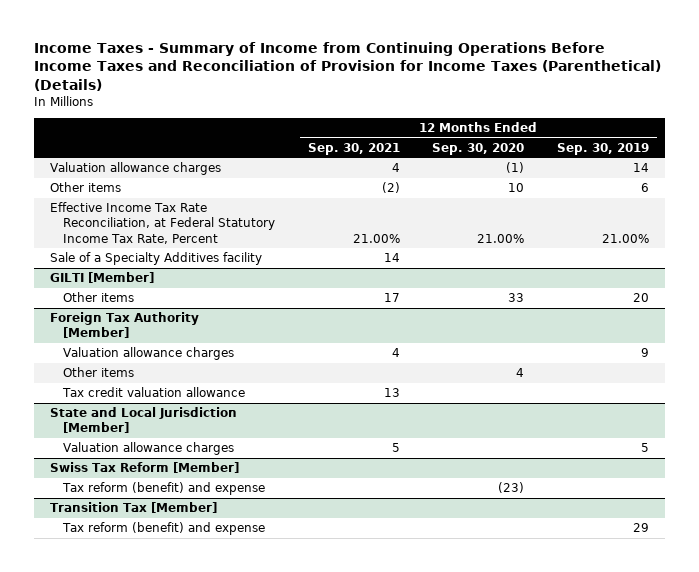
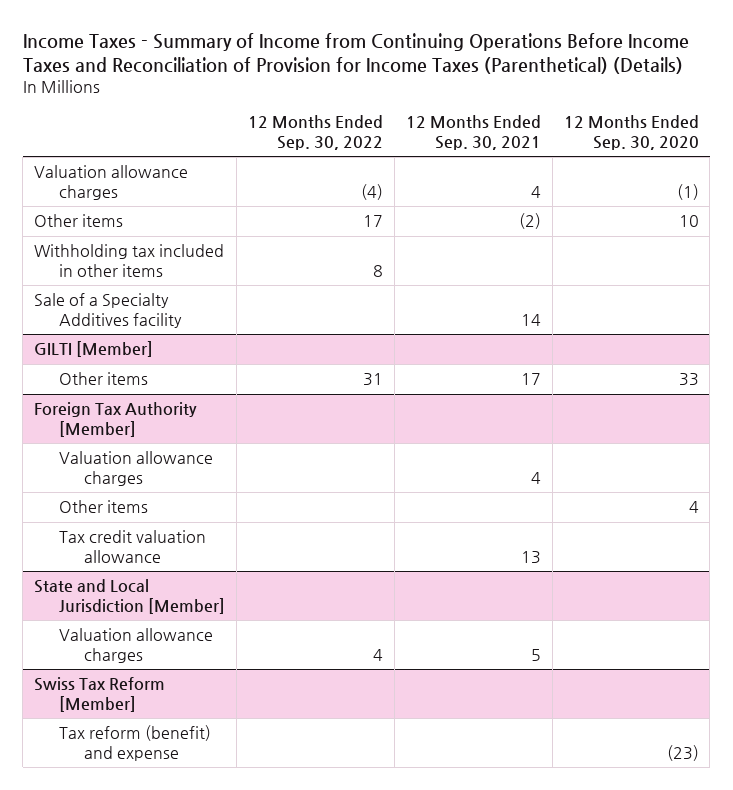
[556,142,649,155] Sep. 30, 2019 -> none
none -> [247,115,383,150] 12 Months Ended Sep. 30, 2022
[50,202,276,244] Effective Income Tax Rate Reconciliation, at Federal Statutory Income Tax Rate, Percent -> none
none -> [34,244,225,277] Withholding tax included in other items
[50,502,218,514] Transition Tax [Member] -> none
[62,522,266,536] Tax reform (benefit) and expense -> none

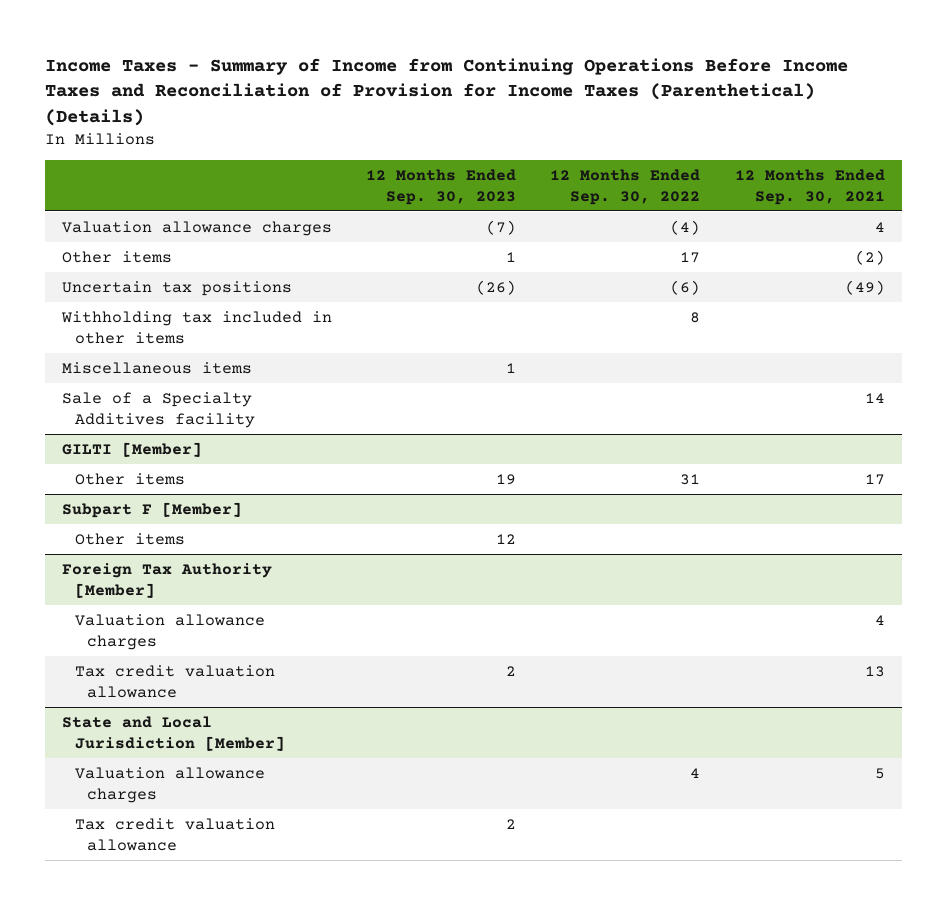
[563,115,699,150] 12 Months Ended Sep. 30, 2020 -> none
none -> [366,168,517,205] 12 Months Ended Sep. 30, 2023
none -> [62,280,293,296] Uncertain tax positions
none -> [62,361,253,374] Miscellaneous items
none -> [62,501,243,518] Subpart F [Member]
none -> [74,532,185,545] Other items
[58,500,148,514] Other items -> none
[34,677,166,712] Swiss Tax Reform [Member] -> none
[58,725,211,761] Tax reform (benefit) and expense -> none
none -> [74,817,275,851] Tax credit valuation allowance

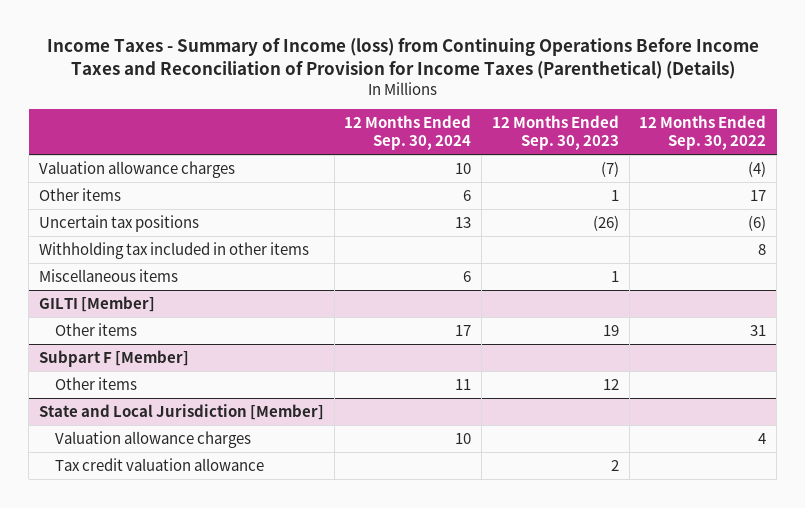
[45,57,849,126] Income Taxes - Summary of Income from Continuing Operations Before Income Taxes and Reconciliation of Provision for Income Taxes (Parenthetical) (Details) -> [46,37,759,79] Income Taxes - Summary of Income (loss) from Continuing Operations Before Income Taxes and Reconciliation of Provision for Income Taxes (Parenthetical) (Details)
[734,168,885,205] 12 Months Ended Sep. 30, 2021 -> none
none -> [344,115,472,151] 12 Months Ended Sep. 30, 2024
[62,391,255,428] Sale of a Specialty Additives facility -> none
[62,562,273,598] Foreign Tax Authority [Member] -> none
[74,613,265,650] Valuation allowance charges -> none
[74,664,275,698] Tax credit valuation allowance -> none

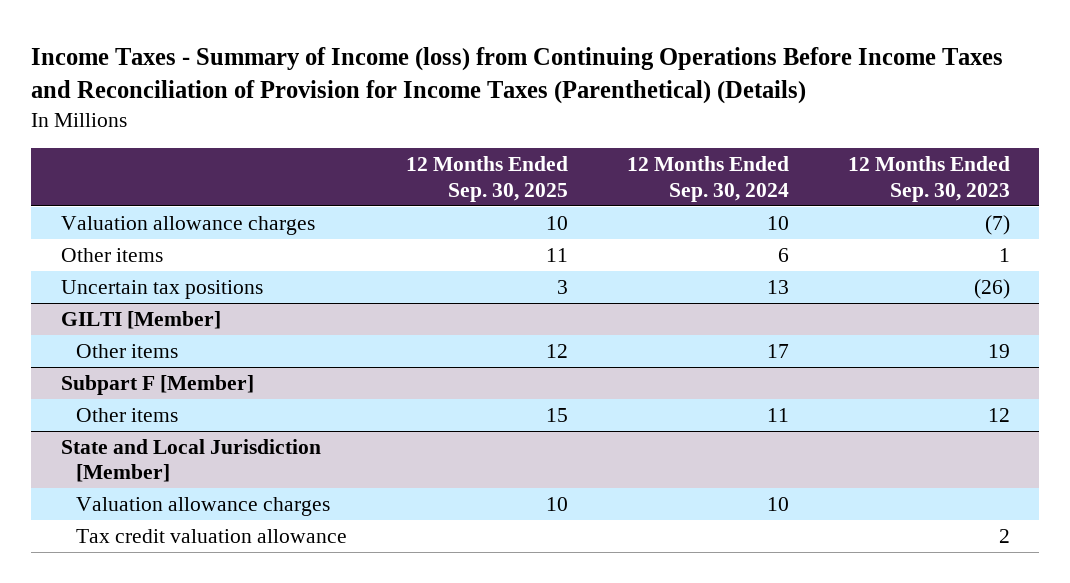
[639,115,767,151] 12 Months Ended Sep. 30, 2022 -> none
none -> [405,156,568,202] 12 Months Ended Sep. 30, 2025
[38,241,309,259] Withholding tax included in other items -> none
[38,268,178,282] Miscellaneous items -> none

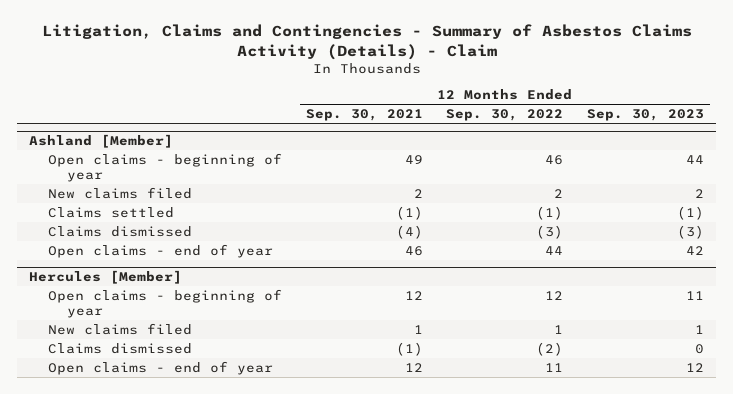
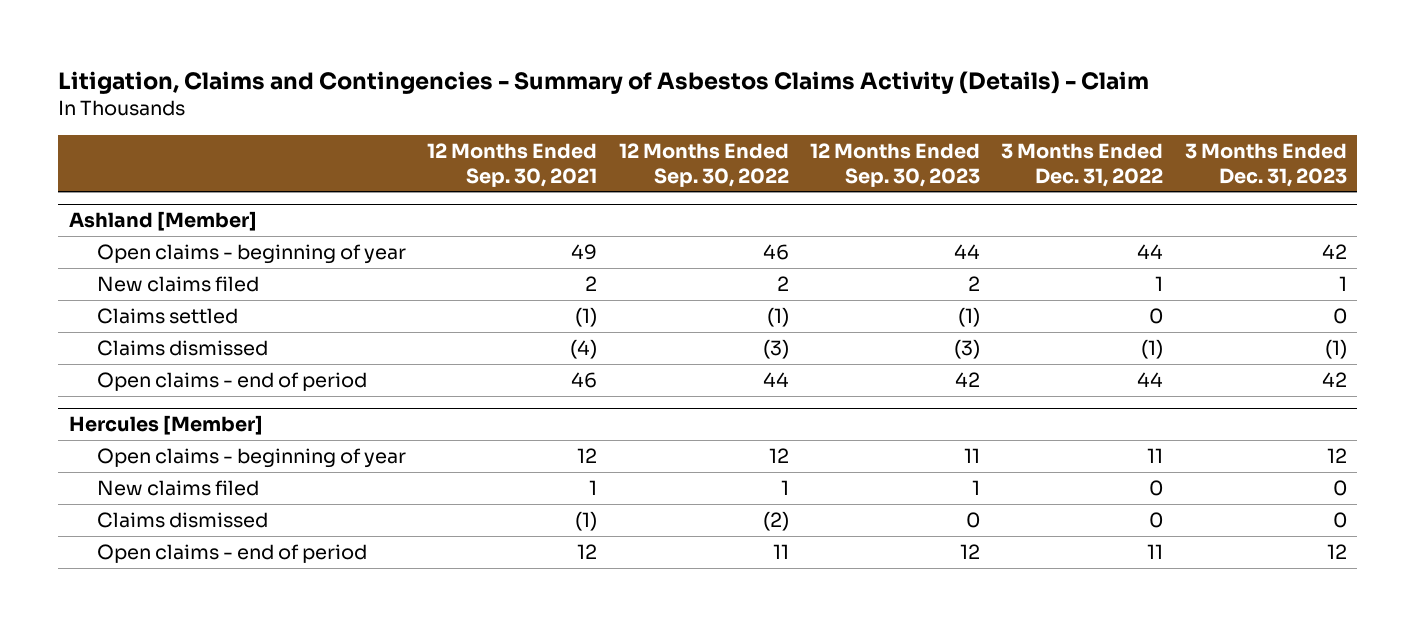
none -> [1001,142,1164,187] 3 Months Ended Dec. 31, 2022
none -> [1184,142,1347,187] 3 Months Ended Dec. 31, 2023
[47,243,273,258] Open claims - end of year -> [96,372,367,392] Open claims - end of period
[47,360,273,375] Open claims - end of year -> [96,544,367,564] Open claims - end of period

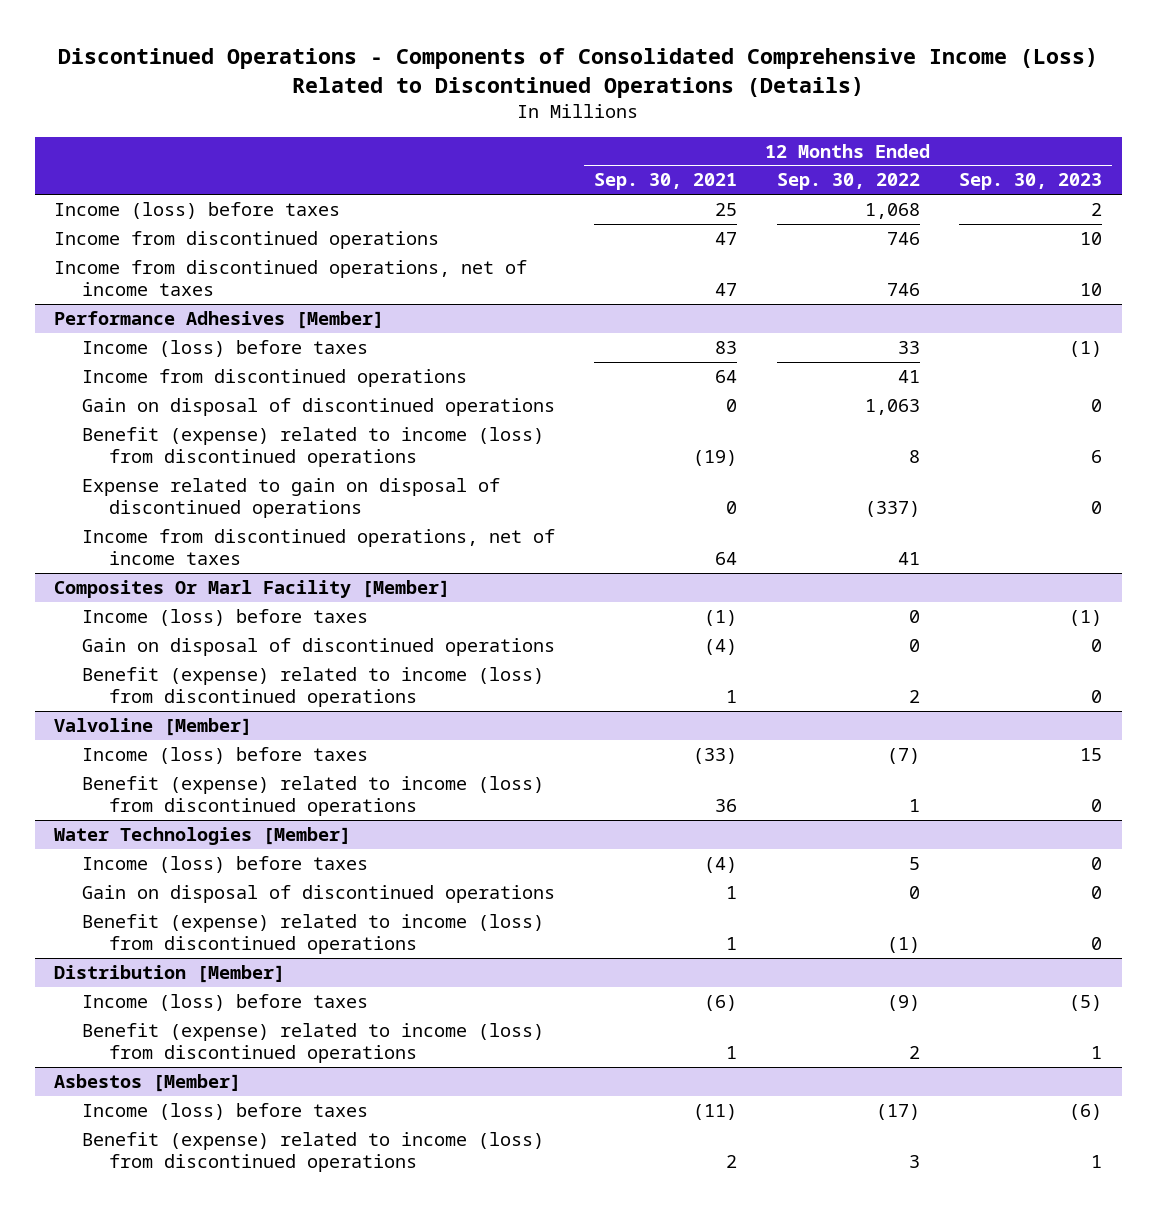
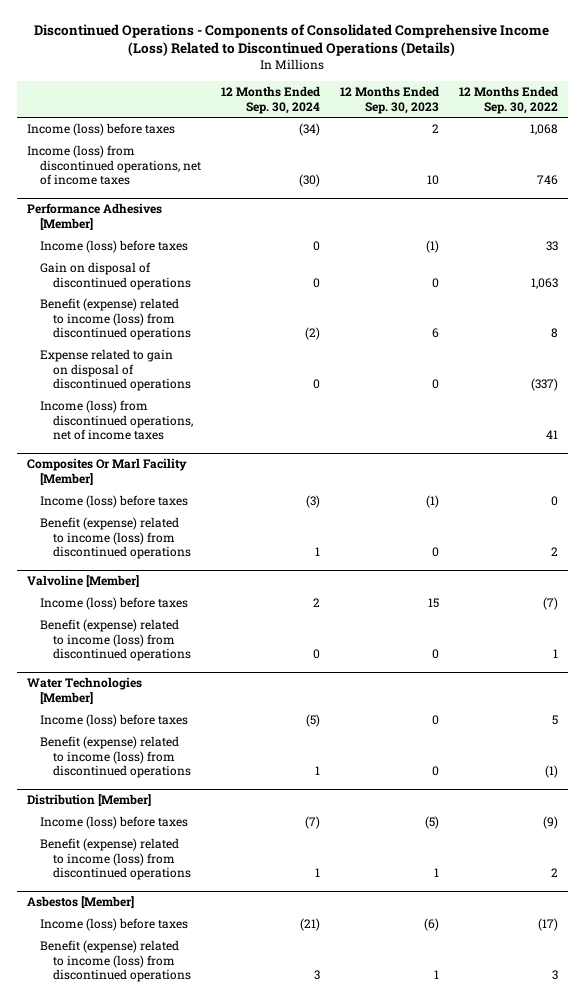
[594,173,738,191] Sep. 30, 2021 -> none
none -> [220,86,320,114] 12 Months Ended Sep. 30, 2024
[54,260,528,297] Income from discontinued operations, net of income taxes -> none
[54,231,440,250] Income from discontinued operations -> [26,144,201,186] Income (loss) from discontinued operations, net of income taxes
[81,369,467,388] Income from discontinued operations -> none
[81,529,555,566] Income from discontinued operations, net of income taxes -> [39,399,194,441] Income (loss) from discontinued operations, net of income taxes
[81,638,555,657] Gain on disposal of discontinued operations -> none
[81,885,555,904] Gain on disposal of discontinued operations -> none

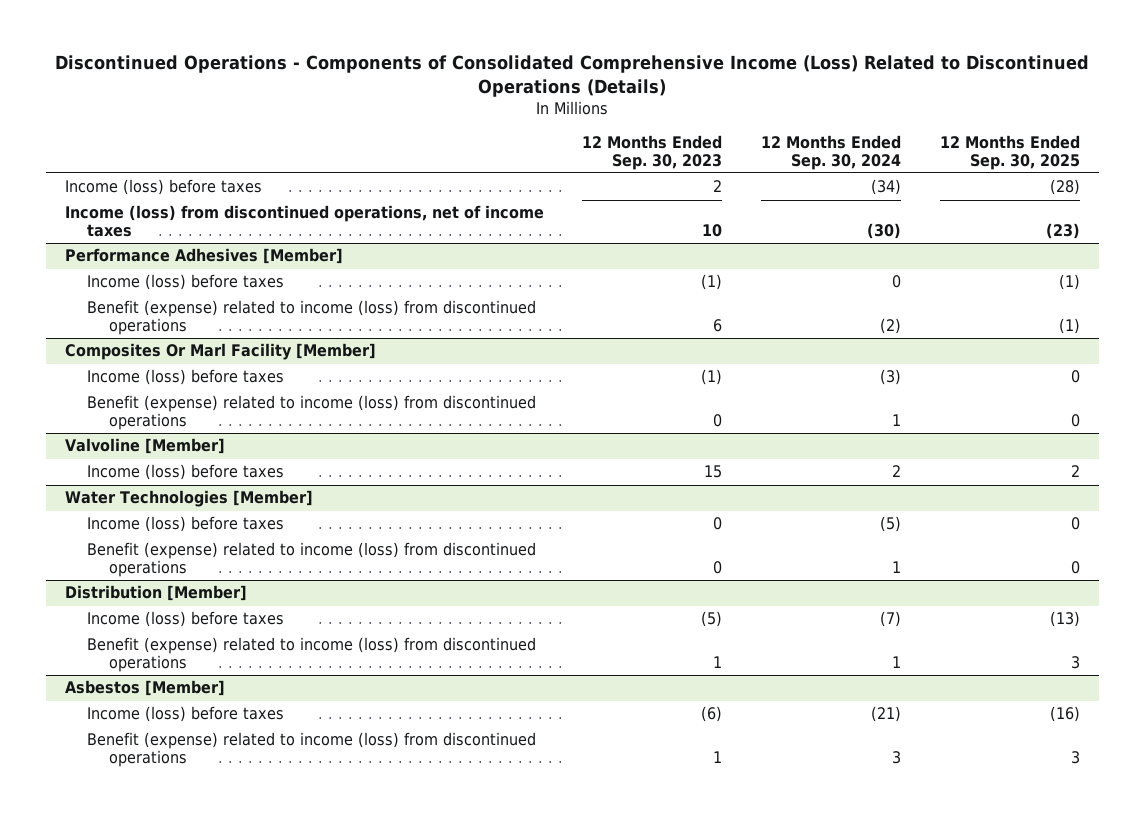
[458,86,558,114] 12 Months Ended Sep. 30, 2022 -> none
none -> [939,134,1080,170] 12 Months Ended Sep. 30, 2025
[39,261,192,290] Gain on disposal of discontinued operations -> none
[39,348,192,392] Expense related to gain on disposal of discontinued operations -> none
[39,399,194,441] Income (loss) from discontinued operations, net of income taxes -> none
[39,618,192,662] Benefit (expense) related to income (loss) from discontinued operations -> none

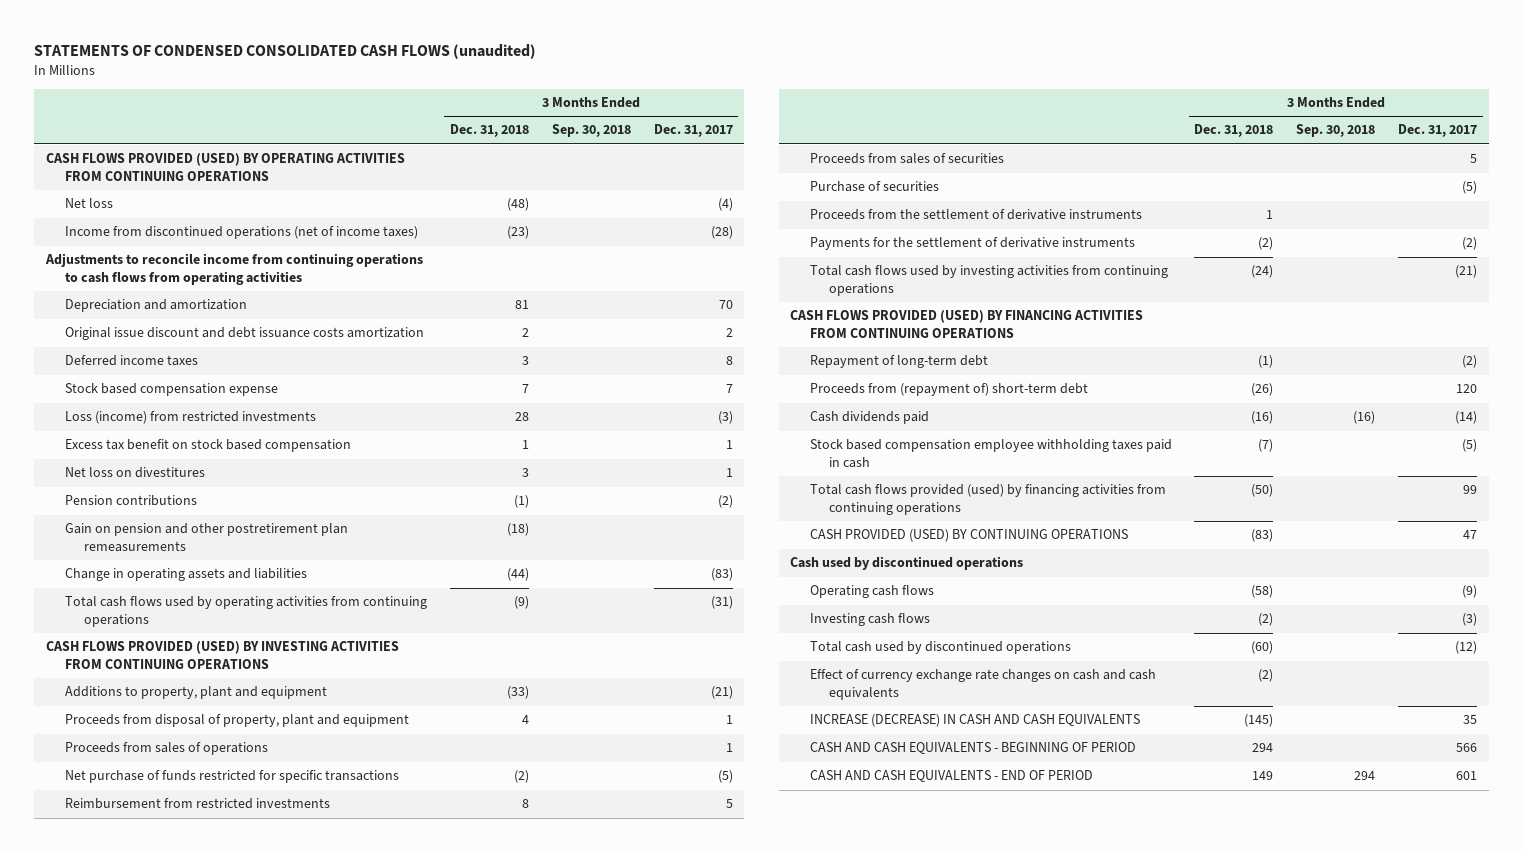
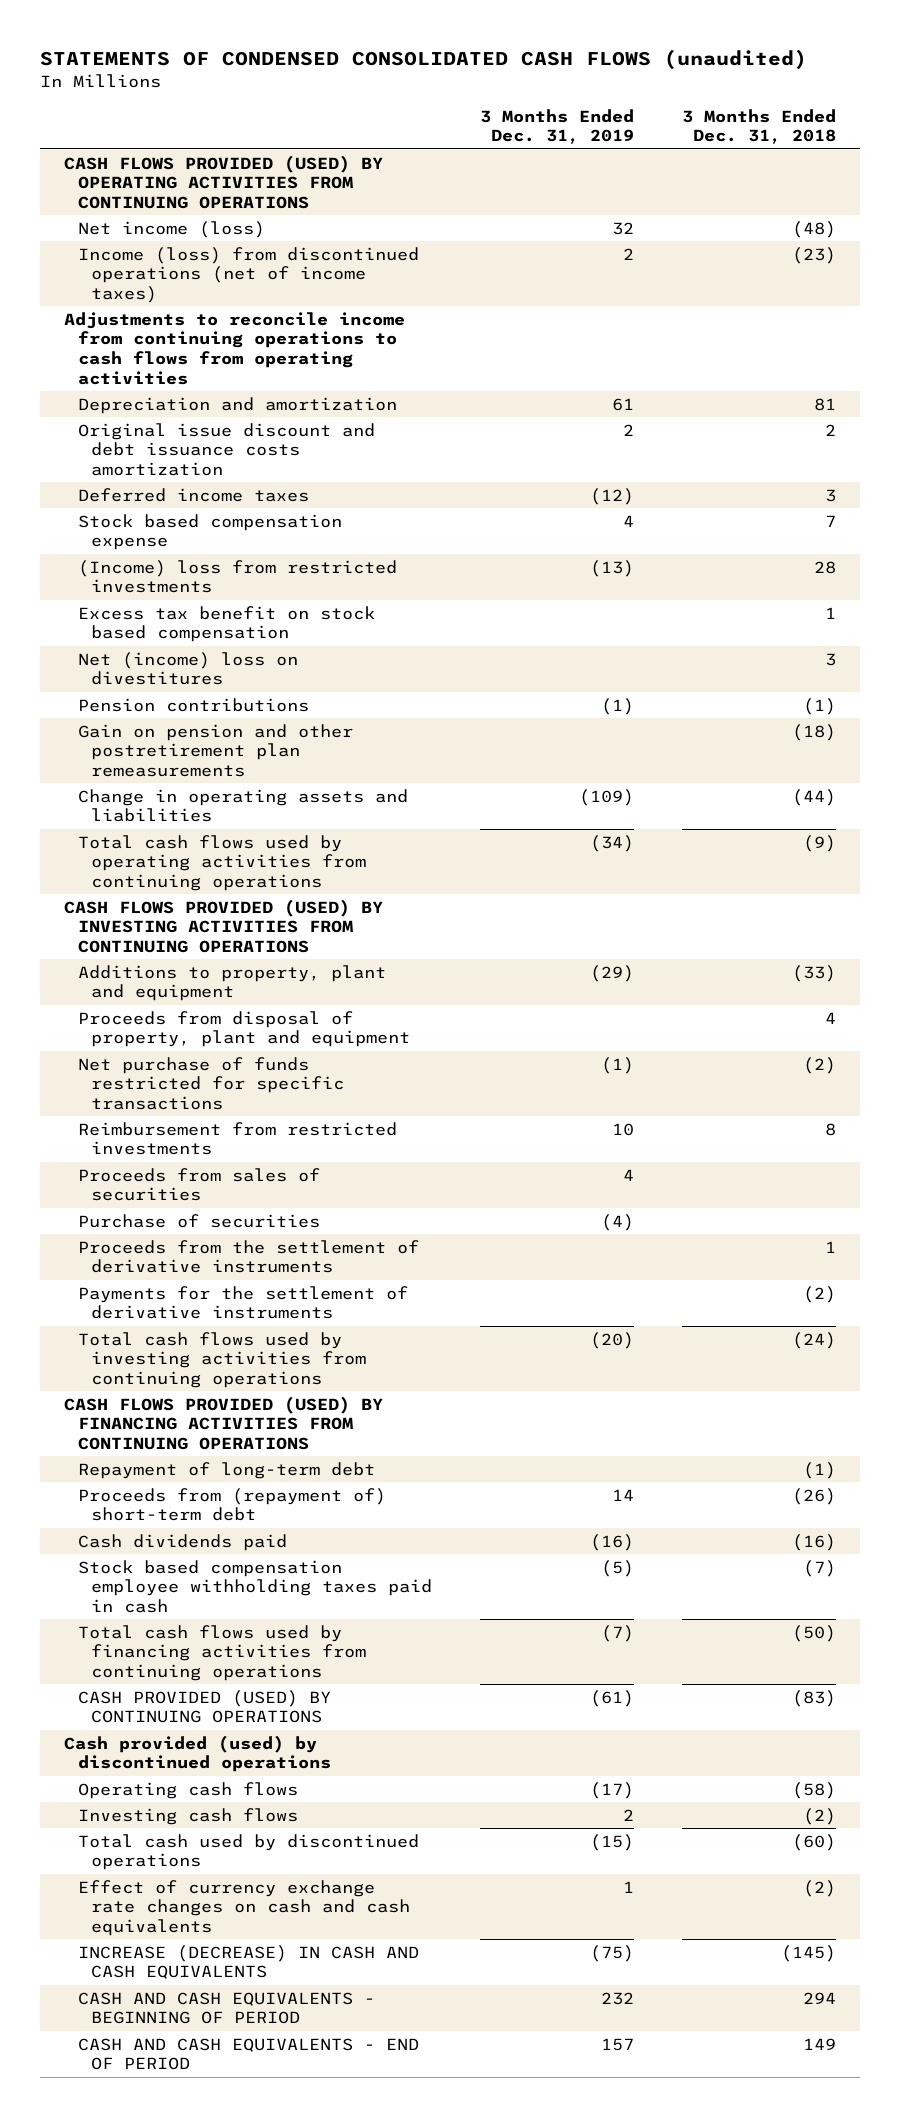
[551,124,631,138] Sep. 30, 2018 -> none
[653,124,733,138] Dec. 31, 2017 -> none
none -> [480,108,635,145] 3 Months Ended Dec. 31, 2019
[64,198,113,209] Net loss -> [77,220,265,238] Net income (loss)
[64,226,418,240] Income from discontinued operations (net of income taxes) -> [77,246,419,304] Income (loss) from discontinued operations (net of income taxes)
[64,411,316,425] Loss (income) from restricted investments -> [77,559,397,594] (Income) loss from restricted investments
[64,467,205,479] Net loss on divestitures -> [77,651,298,686] Net (income) loss on divestitures
[64,742,268,756] Proceeds from sales of operations -> none
[809,484,1166,515] Total cash flows provided (used) by financing activities from continuing operations -> [77,1624,367,1682] Total cash flows used by financing activities from continuing operations
[790,556,1024,571] Cash used by discontinued operations -> [63,1734,331,1773] Cash provided (used) by discontinued operations

